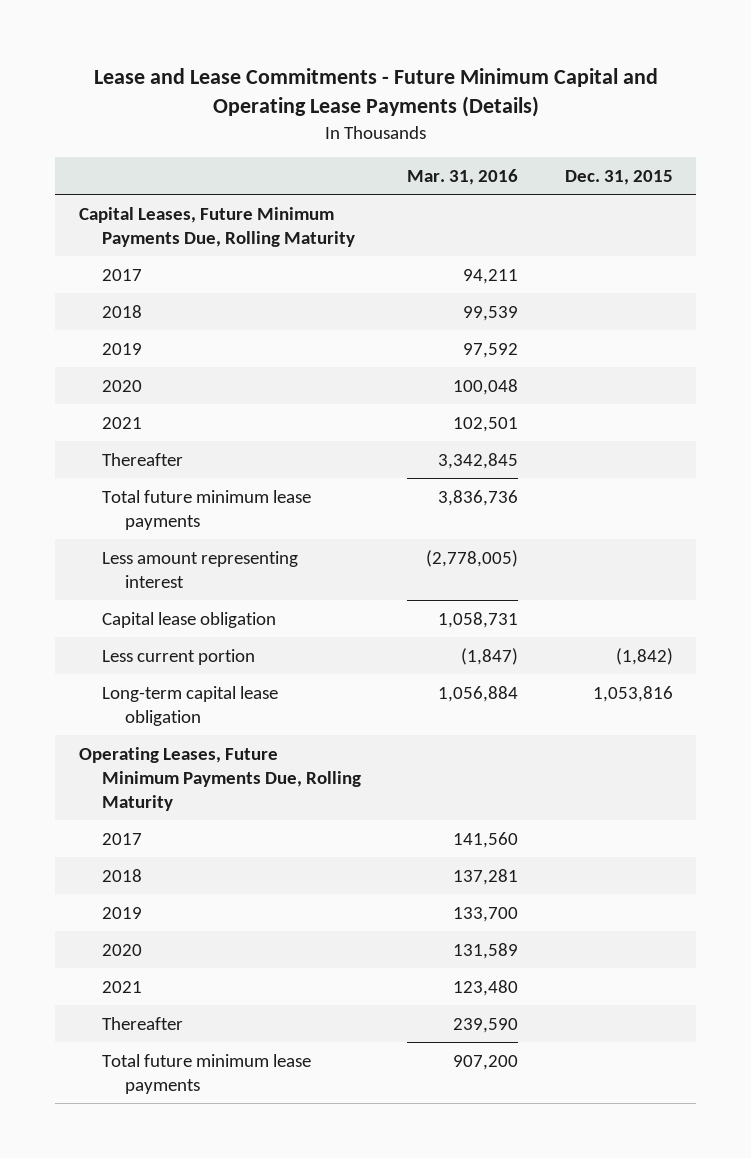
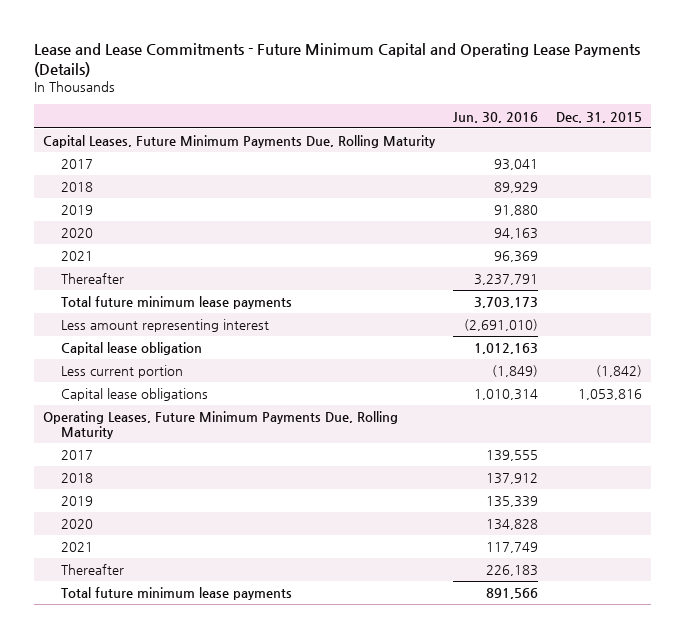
[407,168,519,185] Mar. 31, 2016 -> none
none -> [453,111,539,123] Jun. 30, 2016
[102,685,279,726] Long-term capital lease obligation -> [60,388,208,402] Capital lease obligations

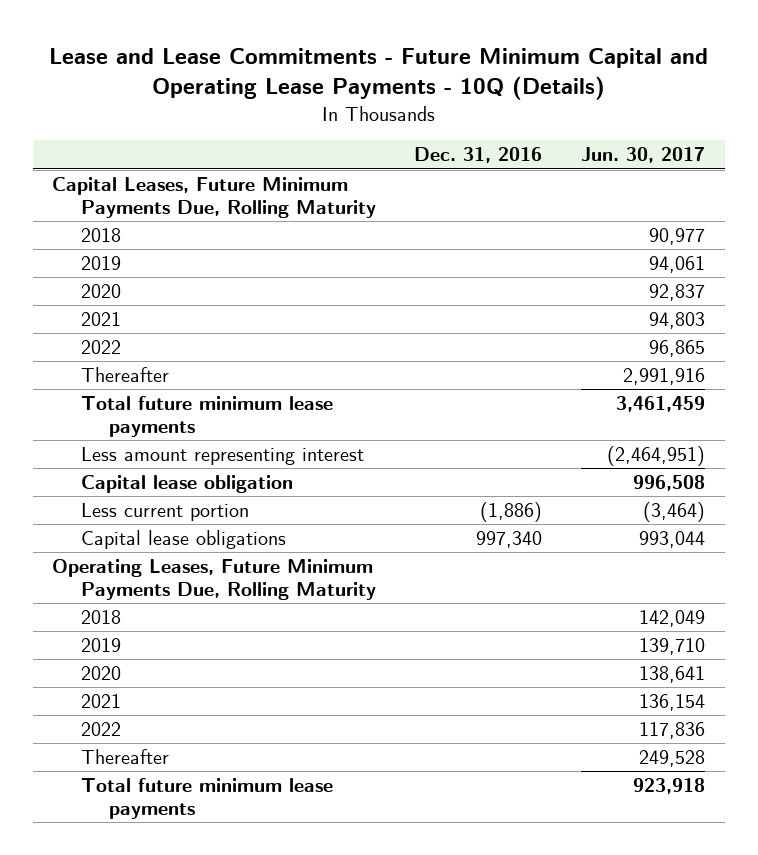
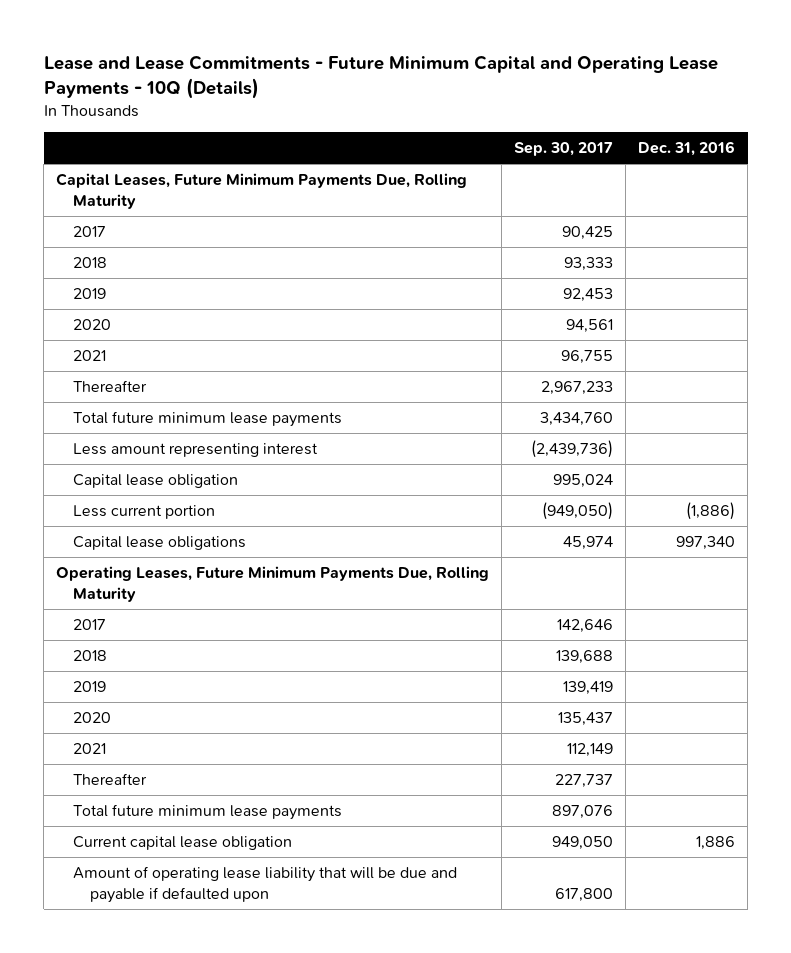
[581,147,706,164] Jun. 30, 2017 -> none
none -> [514,142,614,157] Sep. 30, 2017
none -> [73,226,107,238] 2017
[80,340,121,355] 2022 -> none
none -> [73,619,107,631] 2017
[80,722,121,737] 2022 -> none
none -> [73,836,293,851] Current capital lease obligation
none -> [73,866,458,903] Amount of operating lease liability that will be due and payable if defaulted upon

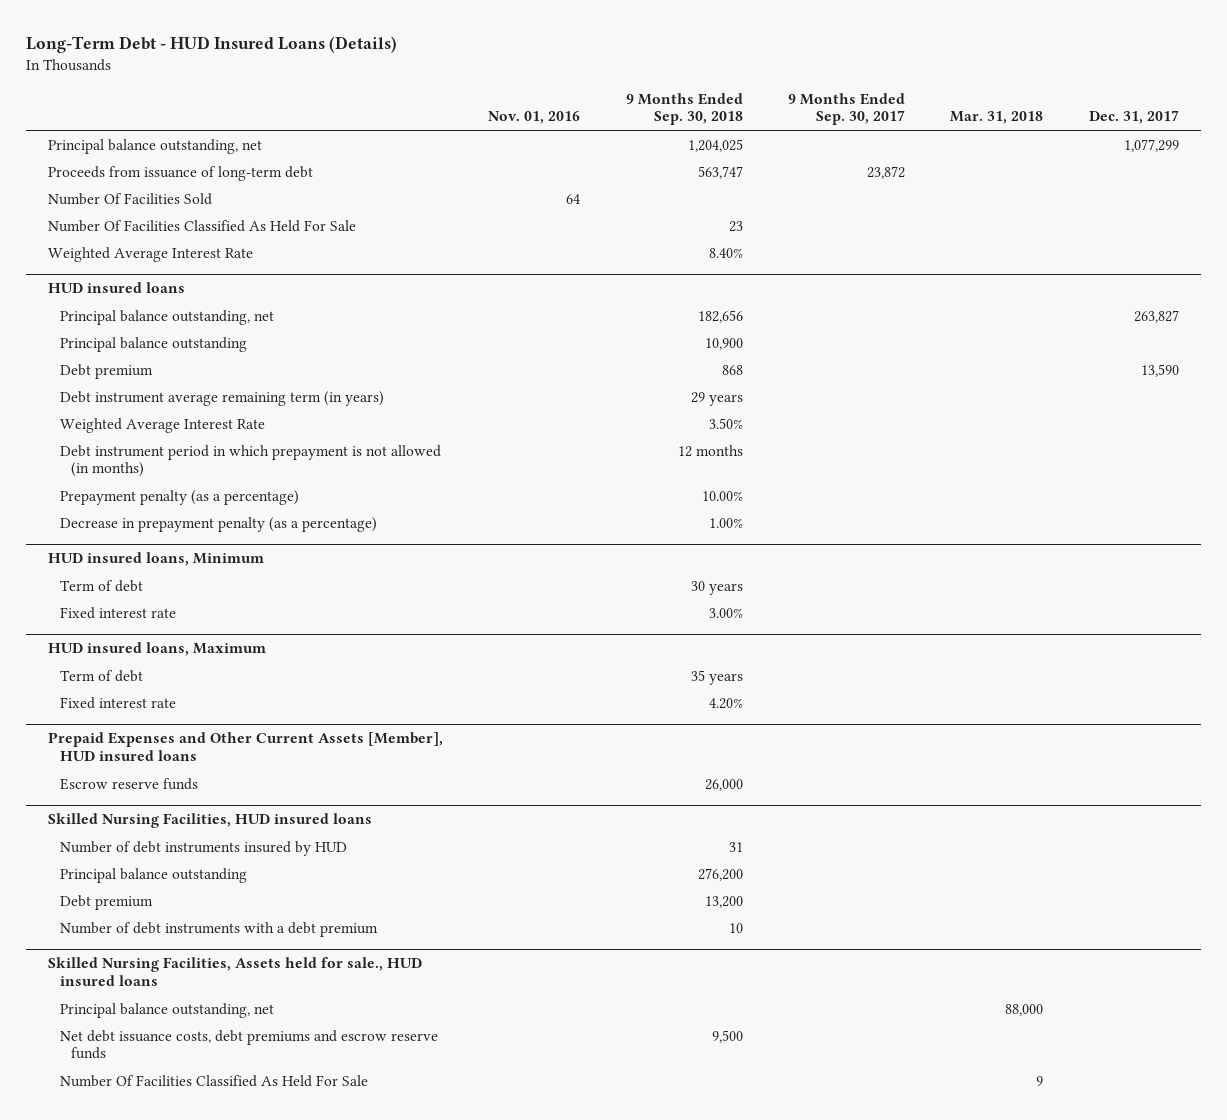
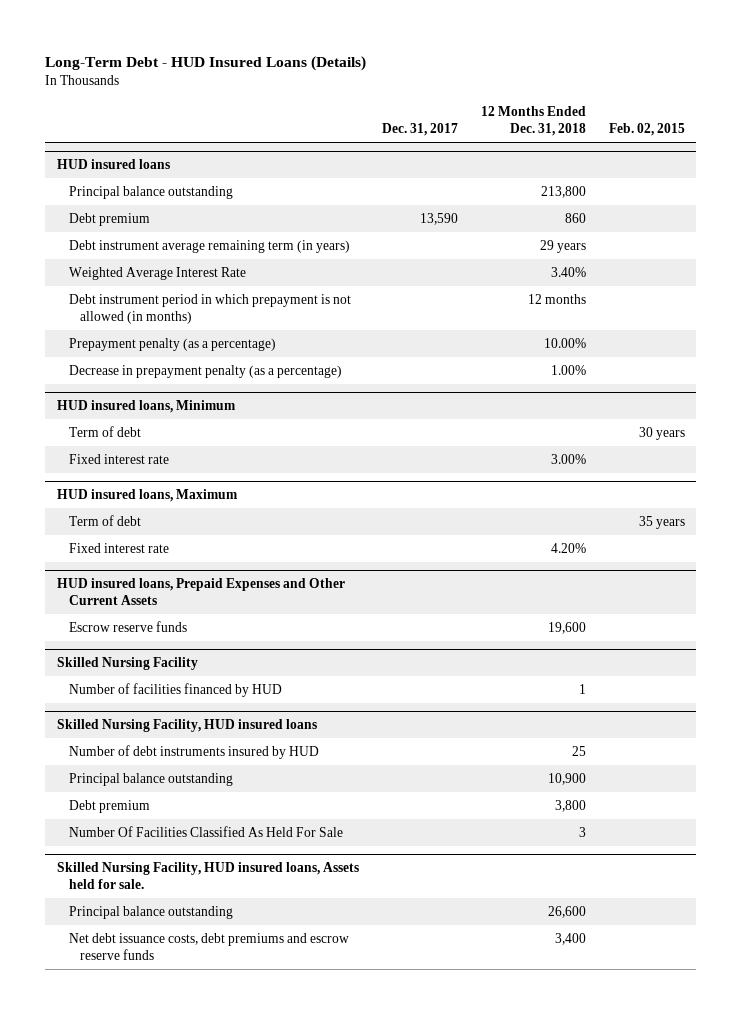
[488,111,581,125] Nov. 01, 2016 -> none
[625,92,743,126] 9 Months Ended Sep. 30, 2018 -> none
[788,92,906,126] 9 Months Ended Sep. 30, 2017 -> none
[950,111,1044,125] Mar. 31, 2018 -> none
none -> [480,106,586,137] 12 Months Ended Dec. 31, 2018
none -> [608,123,685,137] Feb. 02, 2015
[48,138,263,154] Principal balance outstanding, net -> none
[48,165,314,181] Proceeds from issuance of long-term debt -> none
[48,192,213,205] Number Of Facilities Sold -> none
[48,219,357,232] Number Of Facilities Classified As Held For Sale -> none
[48,246,254,262] Weighted Average Interest Rate -> none
[59,309,274,325] Principal balance outstanding, net -> none
[48,732,444,762] Prepaid Expenses and Other Current Assets [Member], HUD insured loans -> [56,578,345,606] HUD insured loans, Prepaid Expenses and Other Current Assets
none -> [56,657,198,671] Skilled Nursing Facility
none -> [68,682,282,697] Number of facilities financed by HUD
[48,813,373,829] Skilled Nursing Facilities, HUD insured loans -> [56,719,317,733] Skilled Nursing Facility, HUD insured loans
[59,921,378,937] Number of debt instruments with a debt premium -> none
none -> [68,825,343,837] Number Of Facilities Classified As Held For Sale
[48,957,423,987] Skilled Nursing Facilities, Assets held for sale., HUD insured loans -> [56,862,359,890] Skilled Nursing Facility, HUD insured loans, Assets held for sale.
[59,1002,274,1018] Principal balance outstanding, net -> [68,905,233,919] Principal balance outstanding
[59,1074,368,1087] Number Of Facilities Classified As Held For Sale -> none

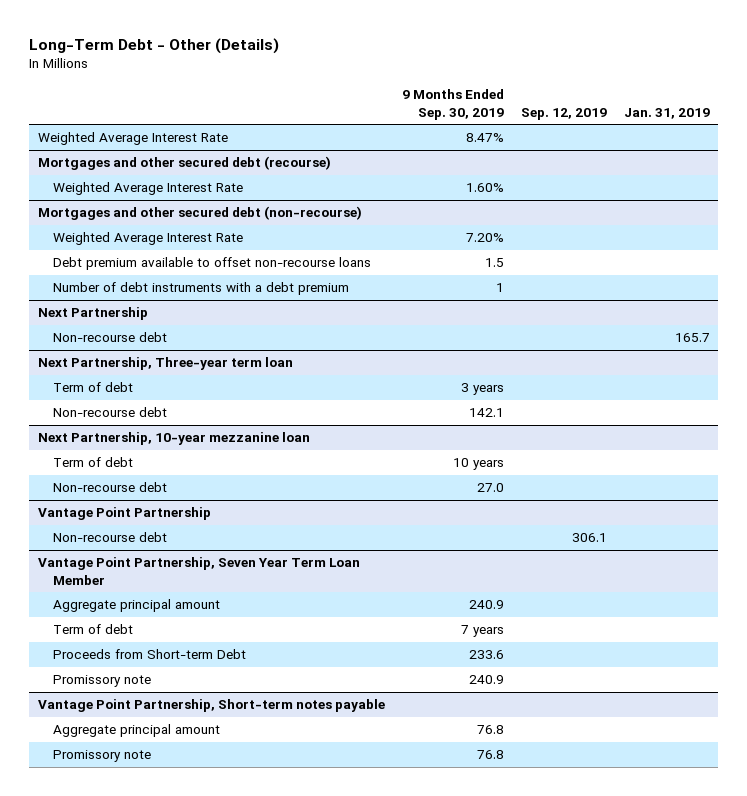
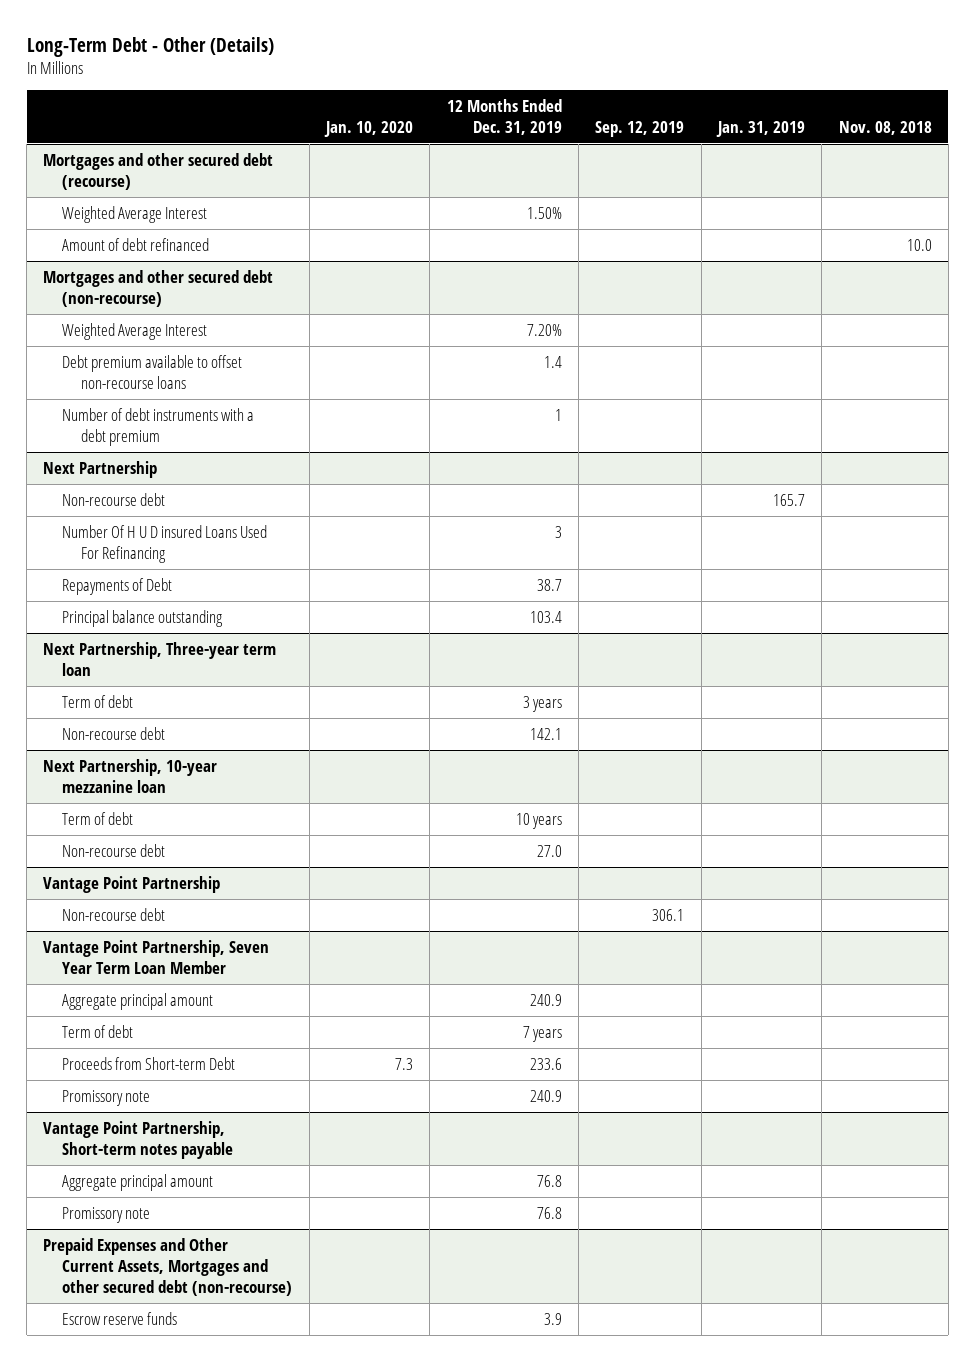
[401,89,504,120] 9 Months Ended Sep. 30, 2019 -> none
none -> [324,120,414,137] Jan. 10, 2020
none -> [446,98,562,135] 12 Months Ended Dec. 31, 2019
none -> [838,120,932,135] Nov. 08, 2018
[37,132,228,146] Weighted Average Interest Rate -> none
[53,182,244,196] Weighted Average Interest Rate -> [62,205,208,223] Weighted Average Interest
none -> [62,237,210,251] Amount of debt refinanced
[53,232,244,246] Weighted Average Interest Rate -> [62,322,208,340] Weighted Average Interest
none -> [62,524,268,563] Number Of H U D insured Loans Used For Refinancing
none -> [62,577,173,595] Repayments of Debt
none -> [62,609,224,627] Principal balance outstanding
none -> [43,1237,293,1296] Prepaid Expenses and Other Current Assets, Mortgages and other secured debt (non-recourse)
none -> [62,1311,178,1325] Escrow reserve funds

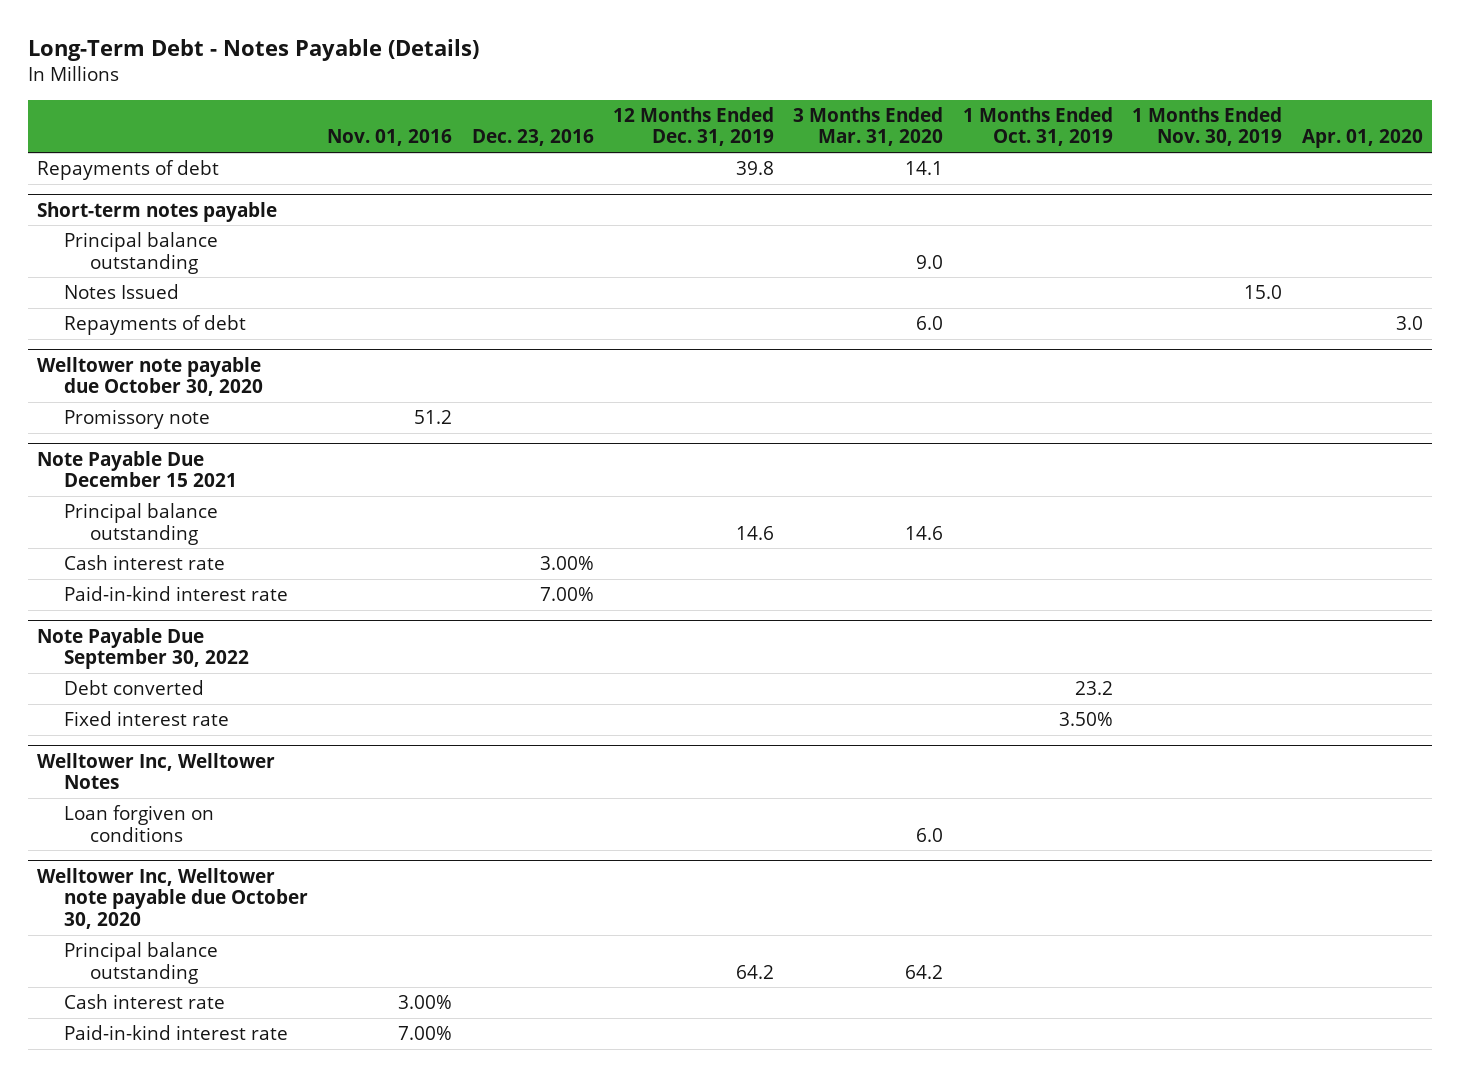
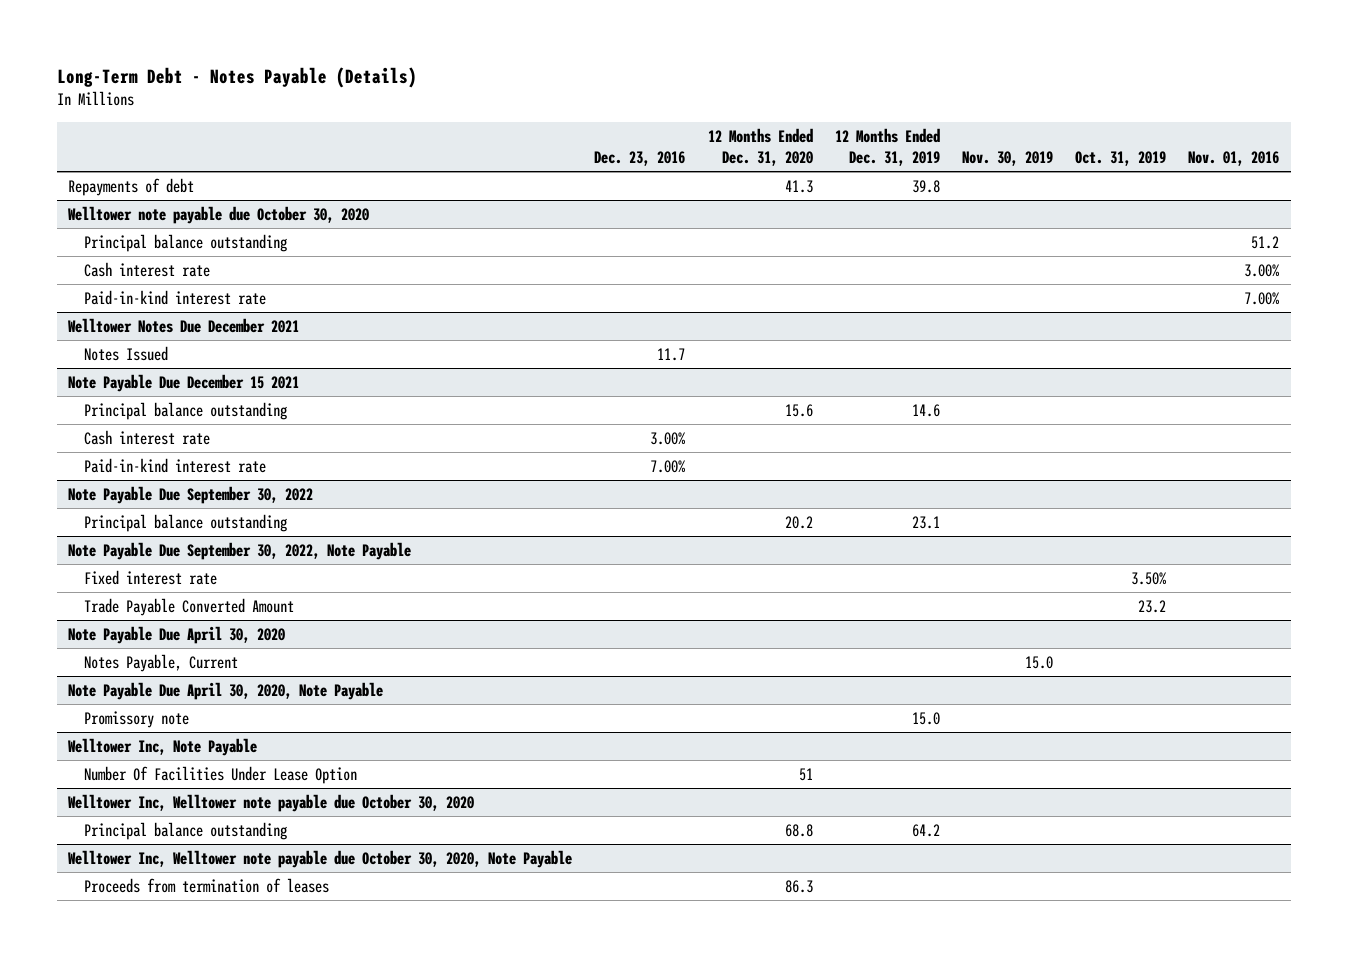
[793,106,944,147] 3 Months Ended Mar. 31, 2020 -> none
[962,106,1113,147] 1 Months Ended Oct. 31, 2019 -> none
[1132,106,1283,147] 1 Months Ended Nov. 30, 2019 -> none
[1301,129,1423,149] Apr. 01, 2020 -> none
none -> [707,127,813,167] 12 Months Ended Dec. 31, 2020
none -> [962,151,1054,167] Nov. 30, 2019
none -> [1075,151,1167,167] Oct. 31, 2019
[37,201,278,222] Short-term notes payable -> none
[63,231,218,274] Principal balance outstanding -> none
[63,283,179,299] Notes Issued -> none
[63,314,246,335] Repayments of debt -> none
[63,408,210,429] Promissory note -> [83,233,287,252] Principal balance outstanding
none -> [83,261,210,277] Cash interest rate
none -> [83,289,266,305] Paid-in-kind interest rate
none -> [68,317,300,333] Welltower Notes Due December 2021
none -> [83,345,168,361] Notes Issued
[63,679,204,695] Debt converted -> none
[63,710,229,726] Fixed interest rate -> none
[37,752,276,790] Welltower Inc, Welltower Notes -> none
[63,804,214,842] Loan forgiven on conditions -> none
none -> [83,513,287,532] Principal balance outstanding
none -> [68,541,412,560] Note Payable Due September 30, 2022, Note Payable
none -> [83,569,217,585] Fixed interest rate
none -> [83,597,294,616] Trade Payable Converted Amount
none -> [68,625,286,644] Note Payable Due April 30, 2020
none -> [83,653,238,672] Notes Payable, Current
none -> [68,681,384,700] Note Payable Due April 30, 2020, Note Payable
none -> [83,710,189,728] Promissory note
none -> [68,737,258,756] Welltower Inc, Note Payable
none -> [83,765,357,784] Number Of Facilities Under Lease Option
[63,993,225,1009] Cash interest rate -> none
[63,1024,288,1040] Paid-in-kind interest rate -> none
none -> [68,849,573,868] Welltower Inc, Welltower note payable due October 30, 2020, Note Payable
none -> [83,877,329,893] Proceeds from termination of leases

